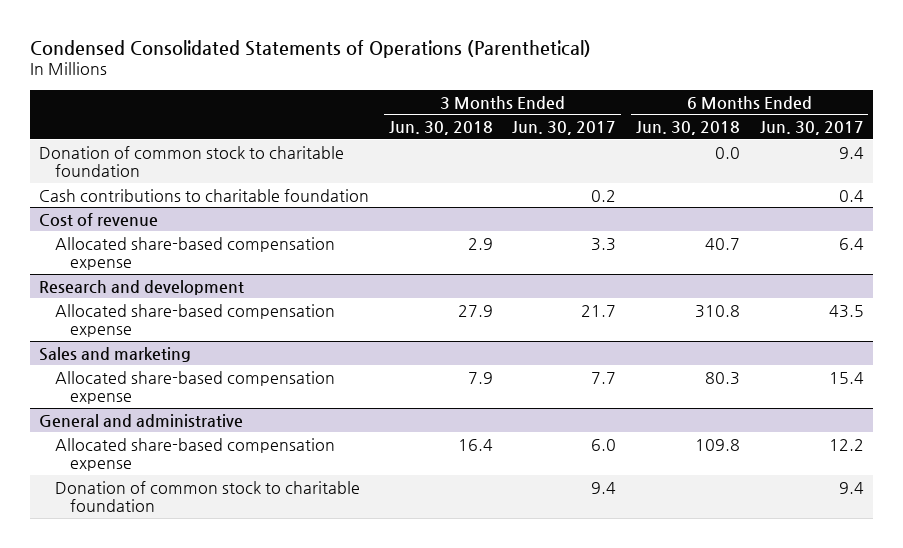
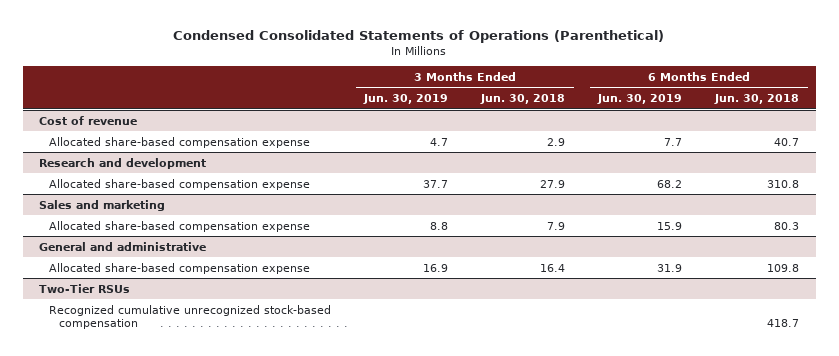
[512,121,617,136] Jun. 30, 2017 -> none
[759,121,864,136] Jun. 30, 2017 -> none
none -> [363,94,449,105] Jun. 30, 2019
none -> [597,94,683,105] Jun. 30, 2019
[39,145,345,178] Donation of common stock to charitable foundation -> none
[39,188,370,202] Cash contributions to charitable foundation -> none
[54,480,360,513] Donation of common stock to charitable foundation -> none
none -> [39,283,131,293] Two-Tier RSUs
none -> [49,304,332,329] Recognized cumulative unrecognized stock-based compensation

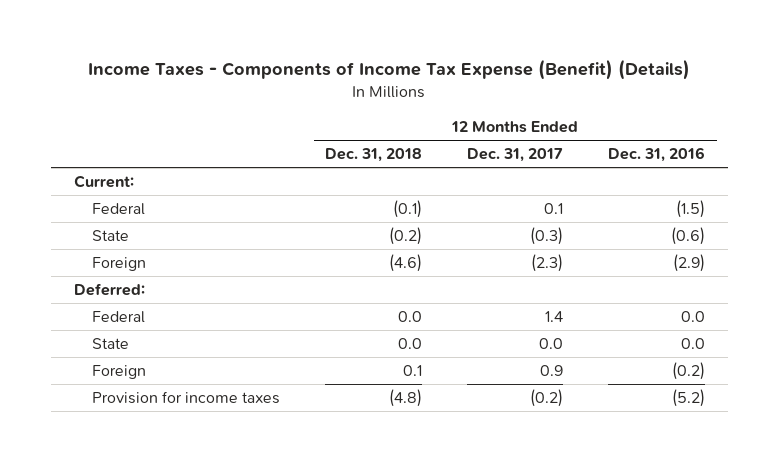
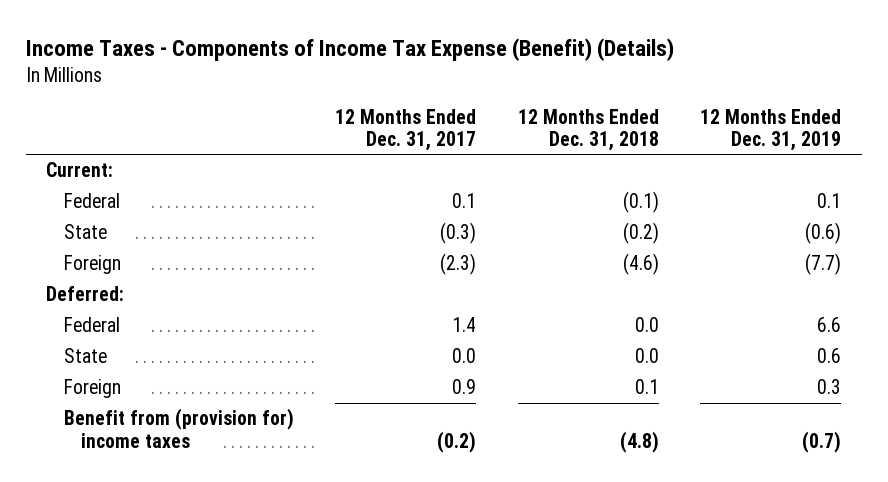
[608,147,706,163] Dec. 31, 2016 -> none
none -> [700,108,842,151] 12 Months Ended Dec. 31, 2019
[91,391,280,405] Provision for income taxes -> [63,408,294,448] Benefit from (provision for) income taxes

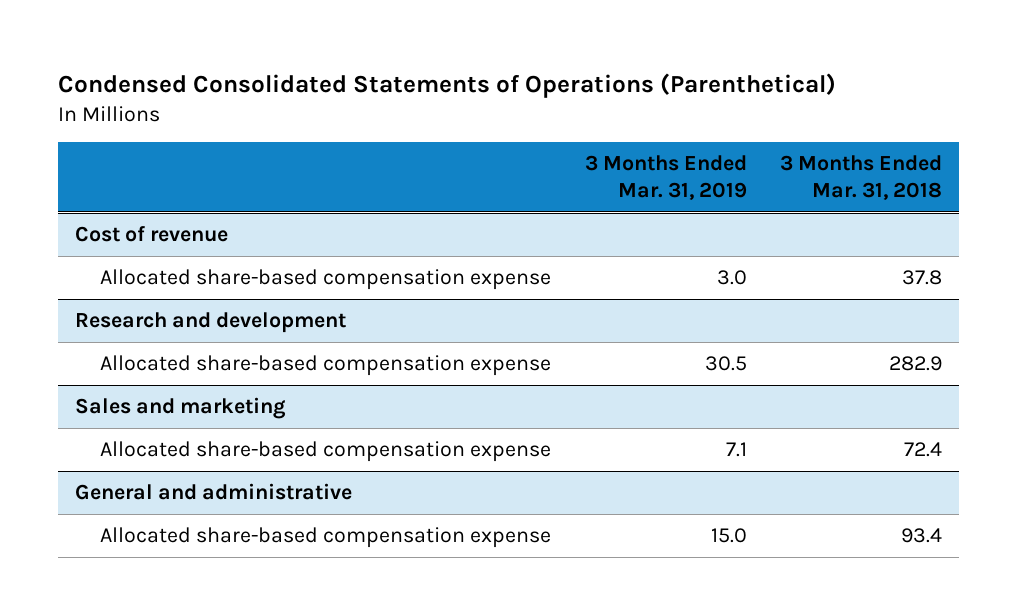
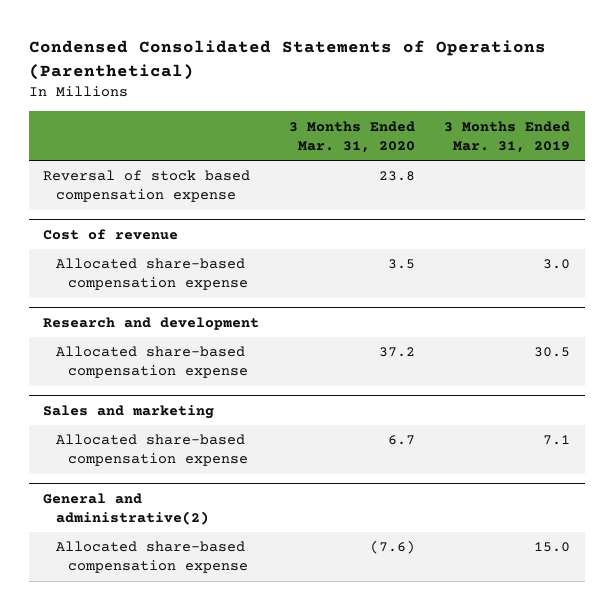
[780,155,943,201] 3 Months Ended Mar. 31, 2018 -> none
none -> [288,120,415,153] 3 Months Ended Mar. 31, 2020
none -> [43,170,251,203] Reversal of stock based compensation expense
[75,483,353,501] General and administrative -> [43,492,209,525] General and administrative(2)

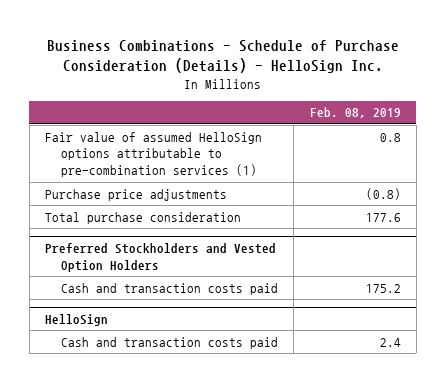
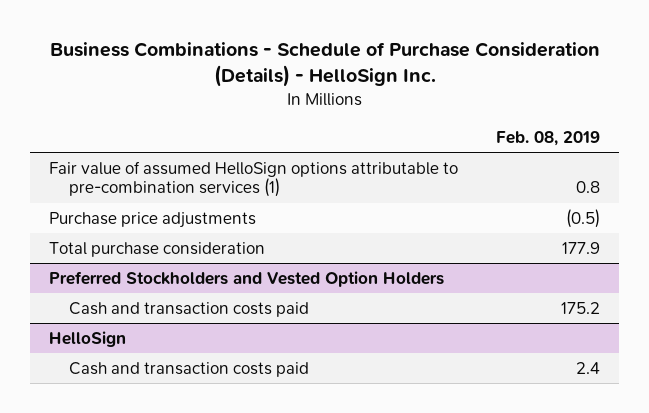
[365,187,401,200] (0.8) -> [566,208,601,228] (0.5)
[365,212,401,222] 177.6 -> [562,241,601,254] 177.9

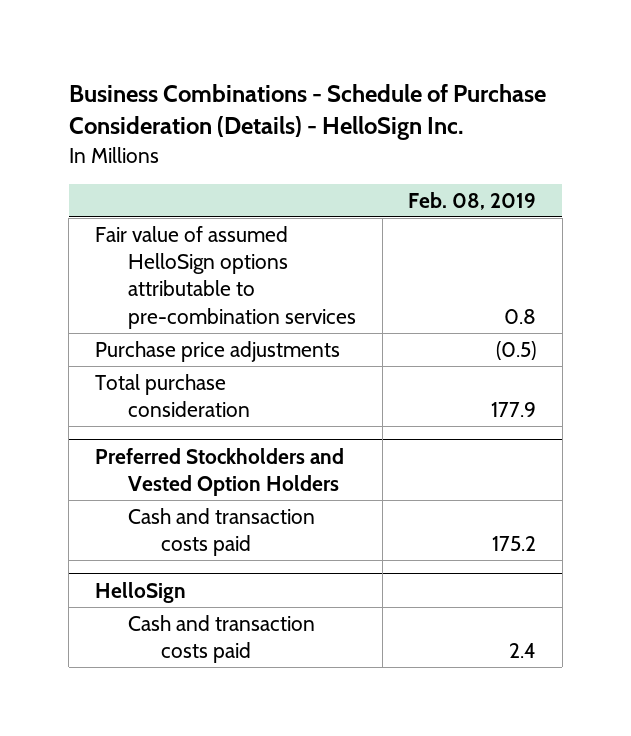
[48,160,458,198] Fair value of assumed HelloSign options attributable to pre-combination services (1) -> [95,225,357,329] Fair value of assumed HelloSign options attributable to pre-combination services

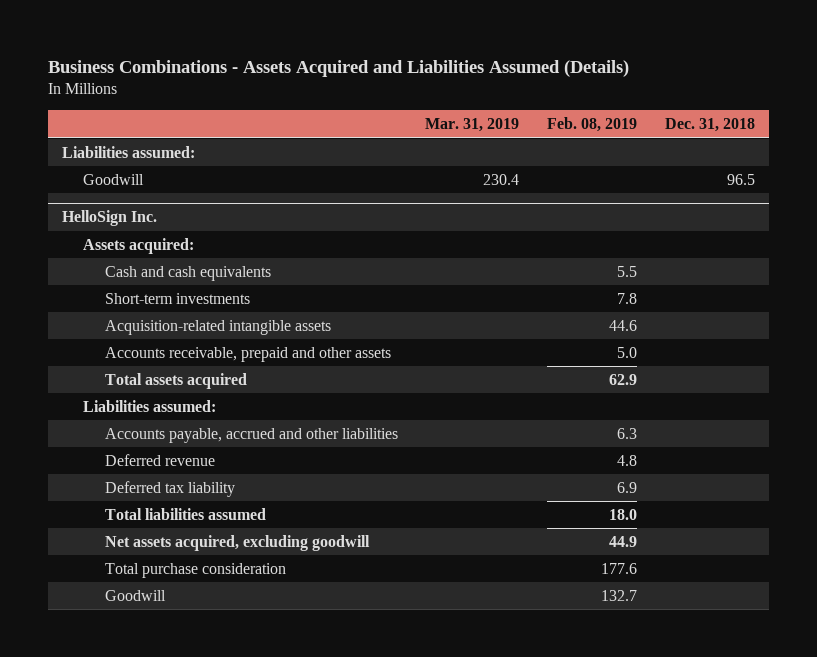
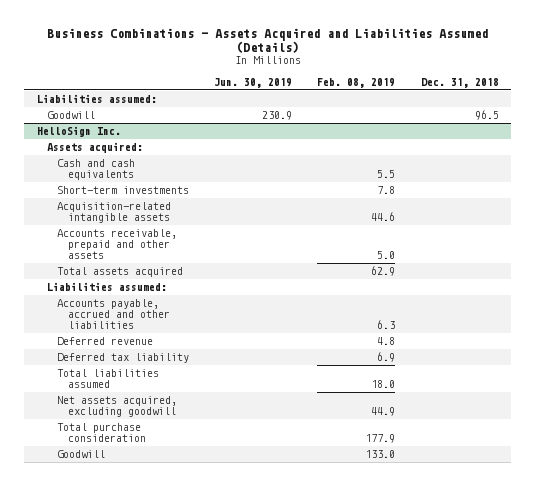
[425,117,520,132] Mar. 31, 2019 -> none
none -> [214,77,293,88] Jun. 30, 2019
[601,562,638,574] 177.6 -> [365,434,396,444] 177.9
[601,589,638,601] 132.7 -> [365,450,396,459] 133.0

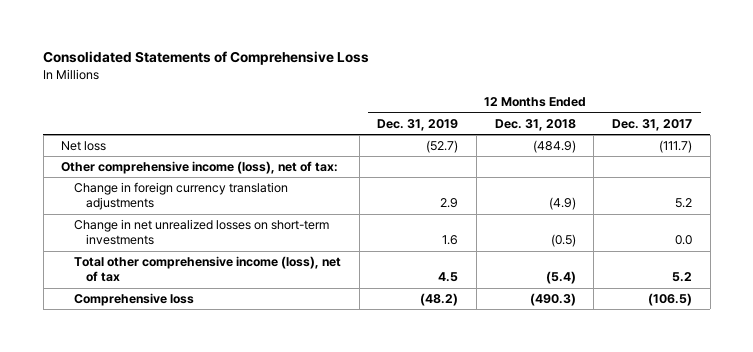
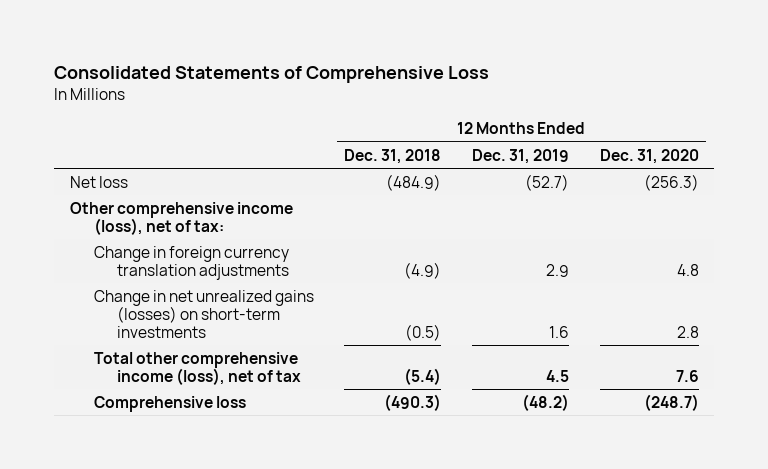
[612,118,693,131] Dec. 31, 2017 -> none
none -> [599,148,699,164] Dec. 31, 2020
[73,219,329,246] Change in net unrealized losses on short-term investments -> [93,289,314,338] Change in net unrealized gains (losses) on short-term investments

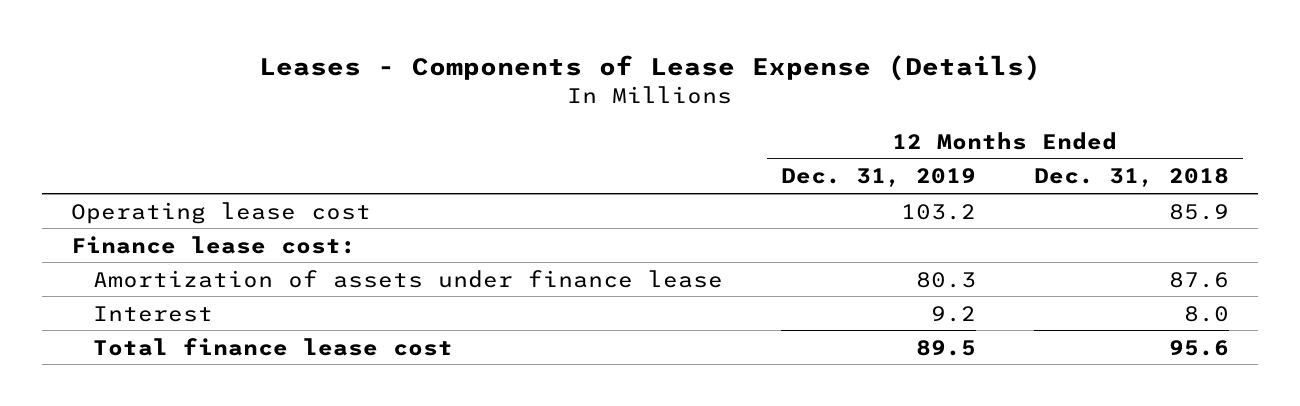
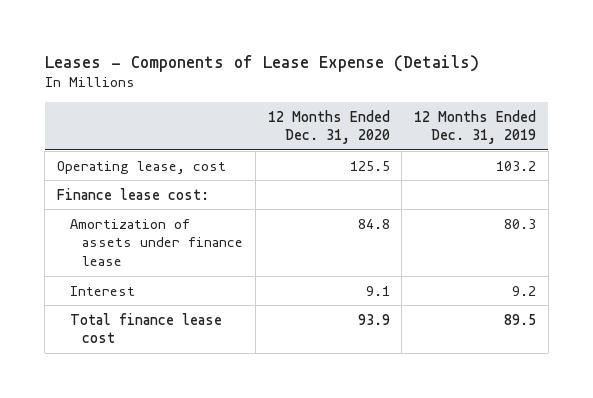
[1033,168,1229,188] Dec. 31, 2018 -> none
none -> [267,109,390,145] 12 Months Ended Dec. 31, 2020
[70,201,371,224] Operating lease cost -> [56,160,226,174] Operating lease, cost

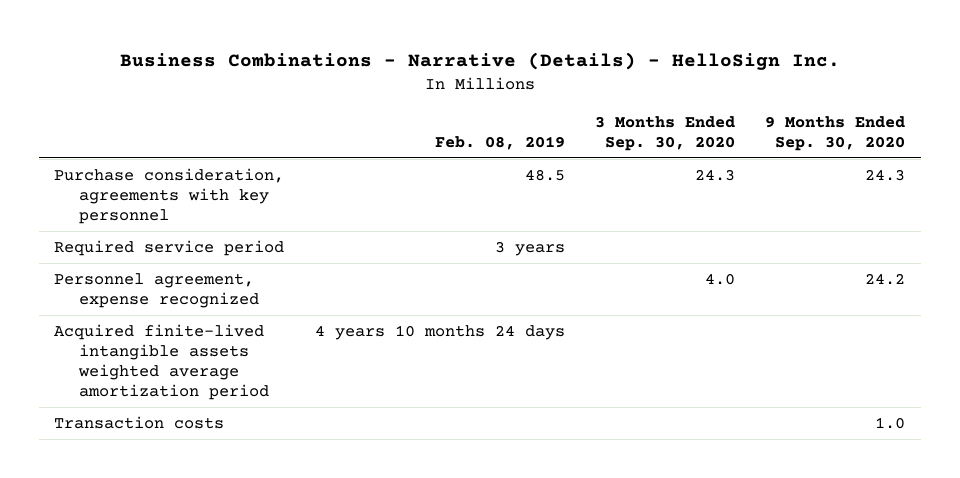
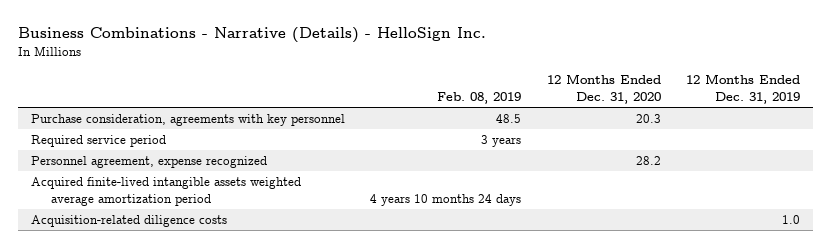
[595,115,736,151] 3 Months Ended Sep. 30, 2020 -> none
[765,115,906,151] 9 Months Ended Sep. 30, 2020 -> none
none -> [546,74,661,105] 12 Months Ended Dec. 31, 2020
none -> [686,74,801,105] 12 Months Ended Dec. 31, 2019
[54,416,225,430] Transaction costs -> [30,215,227,228] Acquisition-related diligence costs

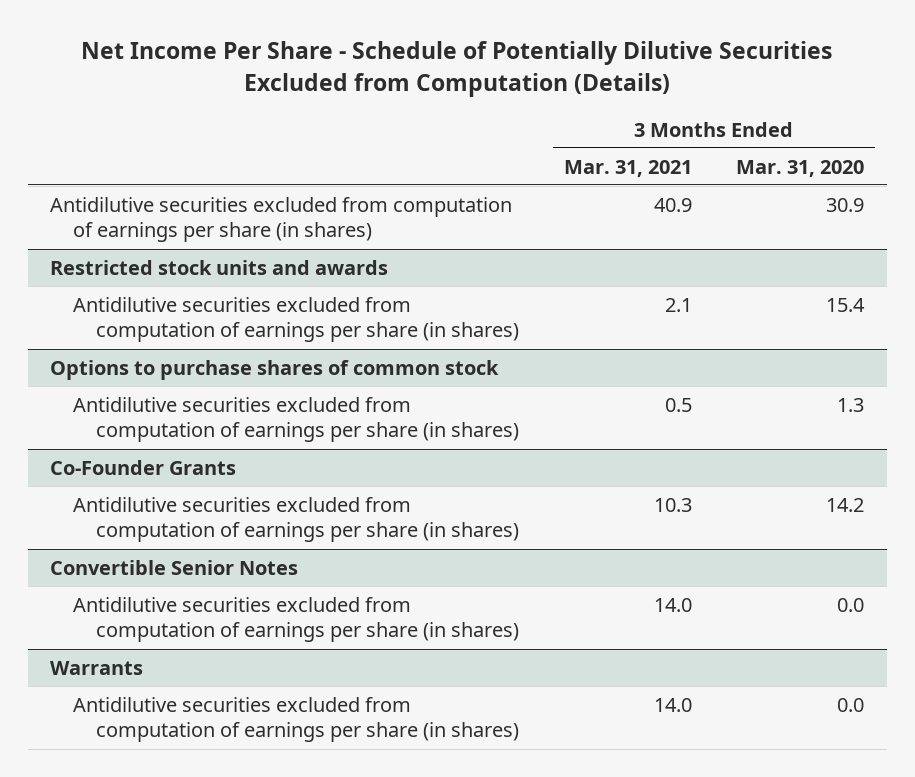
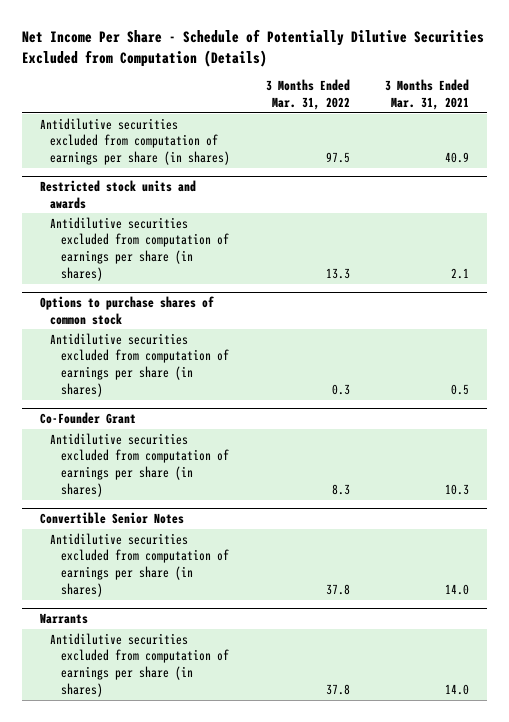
[736,159,865,177] Mar. 31, 2020 -> none
none -> [265,79,350,111] 3 Months Ended Mar. 31, 2022
[50,459,237,475] Co-Founder Grants -> [39,412,136,425] Co-Founder Grant

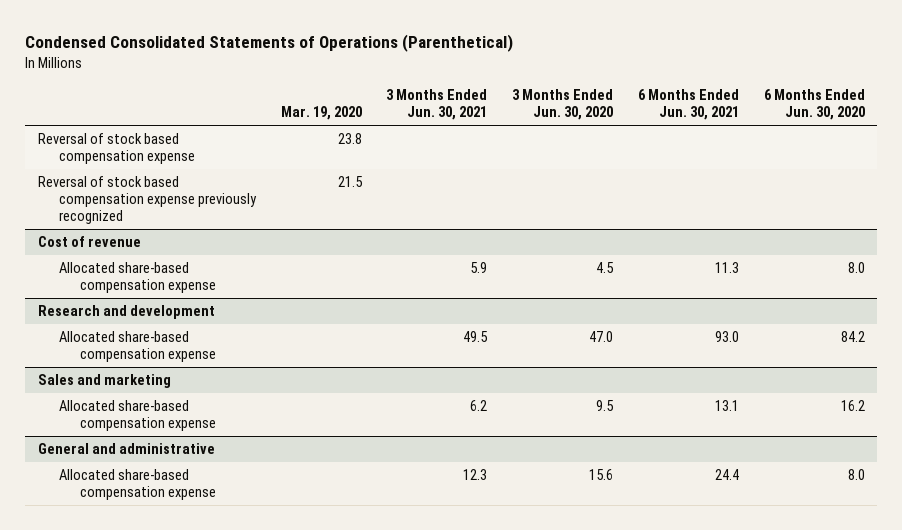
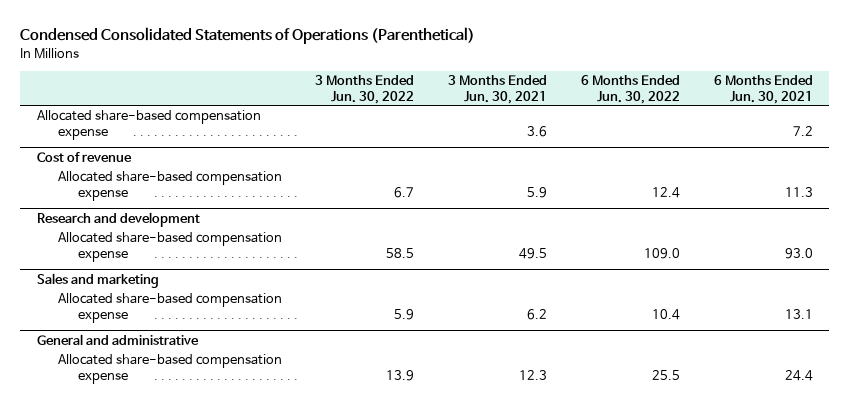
[280,106,362,121] Mar. 19, 2020 -> none
[512,89,614,121] 3 Months Ended Jun. 30, 2020 -> none
[763,89,865,121] 6 Months Ended Jun. 30, 2020 -> none
none -> [315,75,415,104] 3 Months Ended Jun. 30, 2022
none -> [580,75,680,104] 6 Months Ended Jun. 30, 2022
[37,133,195,165] Reversal of stock based compensation expense -> none
[37,176,257,225] Reversal of stock based compensation expense previously recognized -> none
none -> [36,110,261,140] Allocated share-based compensation expense

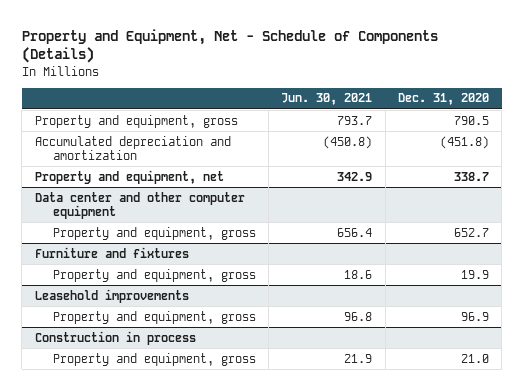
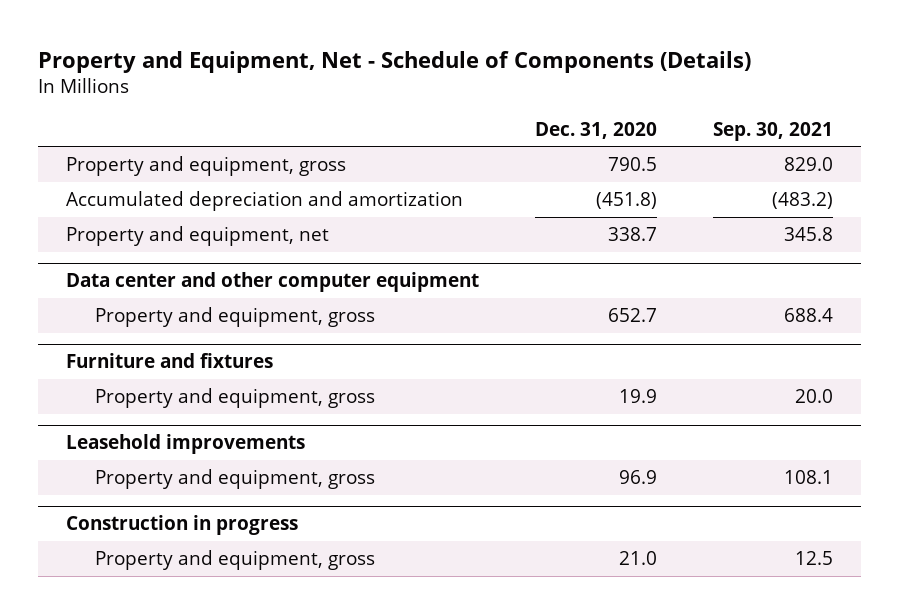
[281,93,373,106] Jun. 30, 2021 -> none
none -> [712,121,833,141] Sep. 30, 2021
[34,330,196,345] Construction in process -> [66,515,299,536] Construction in progress

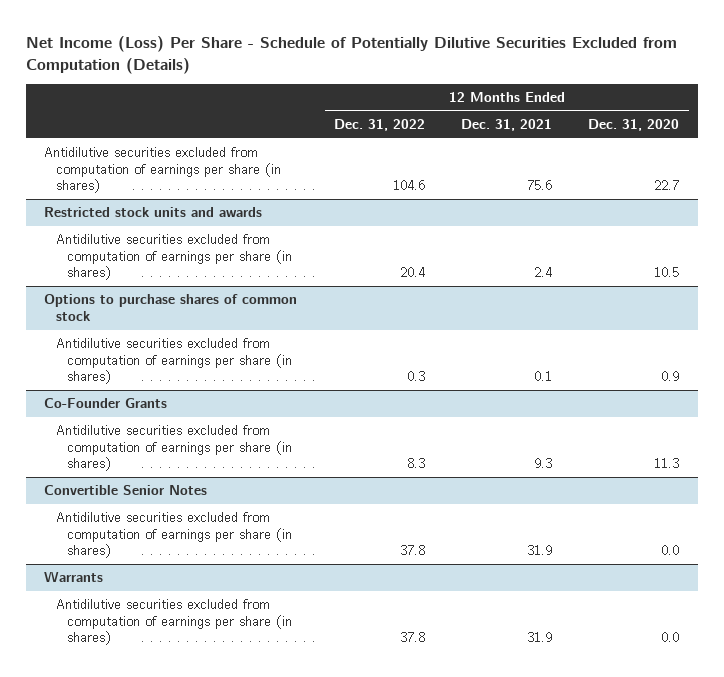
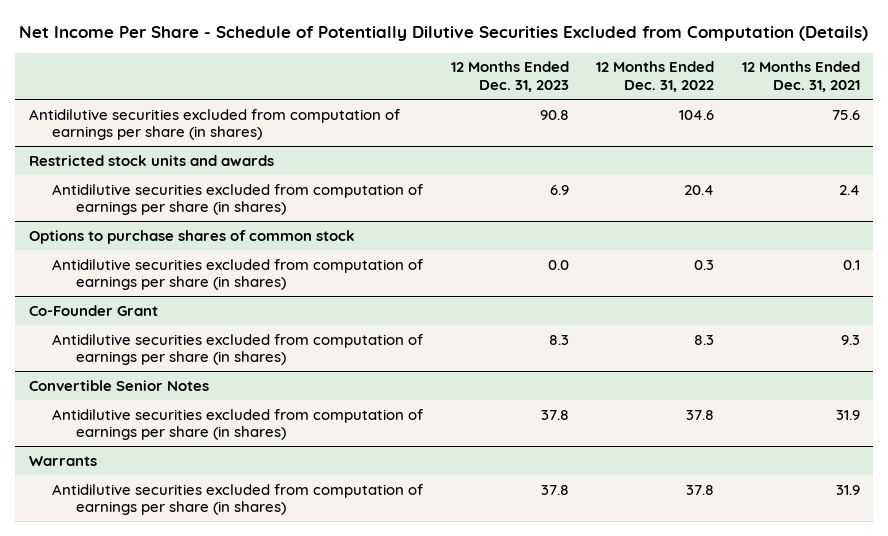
[26,35,678,74] Net Income (Loss) Per Share - Schedule of Potentially Dilutive Securities Excluded from Computation (Details) -> [19,25,869,41] Net Income Per Share - Schedule of Potentially Dilutive Securities Excluded from Computation (Details)
[588,119,680,132] Dec. 31, 2020 -> none
none -> [450,61,569,93] 12 Months Ended Dec. 31, 2023
[44,398,168,409] Co-Founder Grants -> [28,304,158,316] Co-Founder Grant

